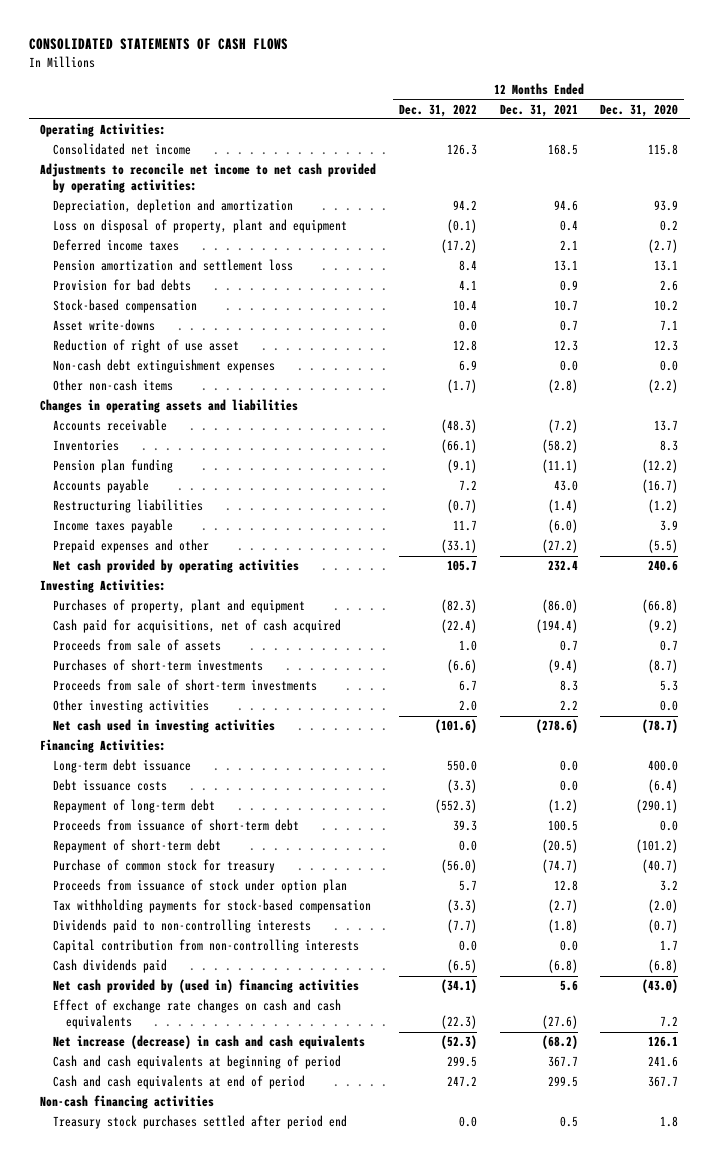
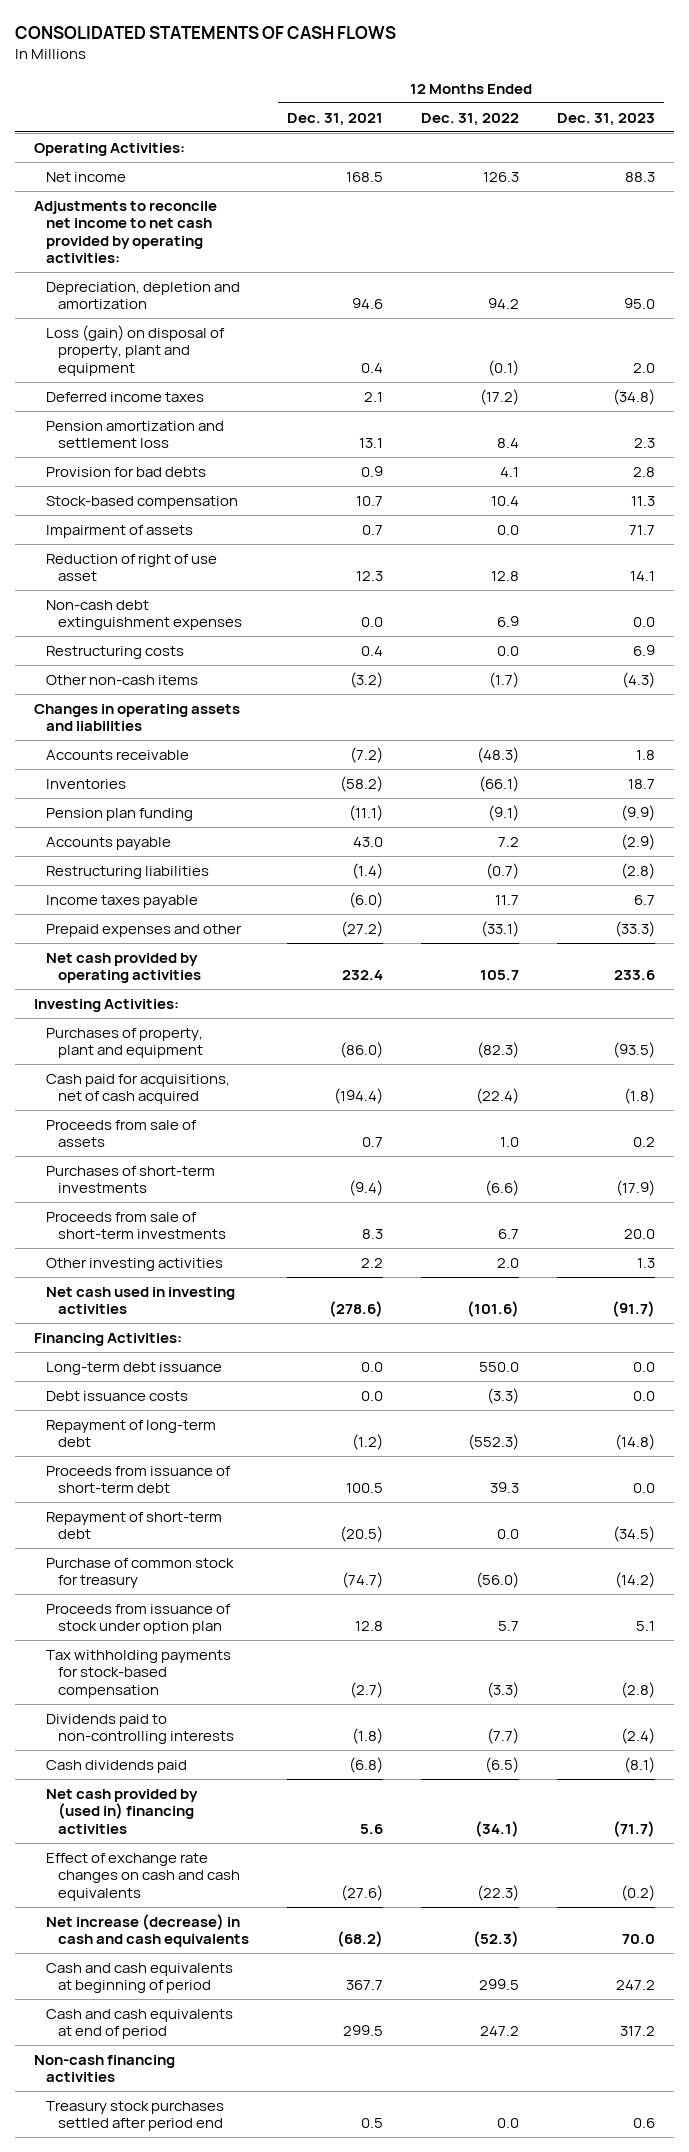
[600,103,679,117] Dec. 31, 2020 -> none
none -> [556,112,655,126] Dec. 31, 2023
[52,143,191,156] Consolidated net income -> [46,171,127,182] Net income
[52,219,347,234] Loss on disposal of property, plant and equipment -> [46,324,226,376] Loss (gain) on disposal of property, plant and equipment
[52,319,155,332] Asset write-downs -> [46,524,194,538] Impairment of assets
none -> [46,645,185,659] Restructuring costs
[547,379,578,394] (2.8) -> [350,671,384,688] (3.2)
[52,939,359,954] Capital contribution from non-controlling interests -> none

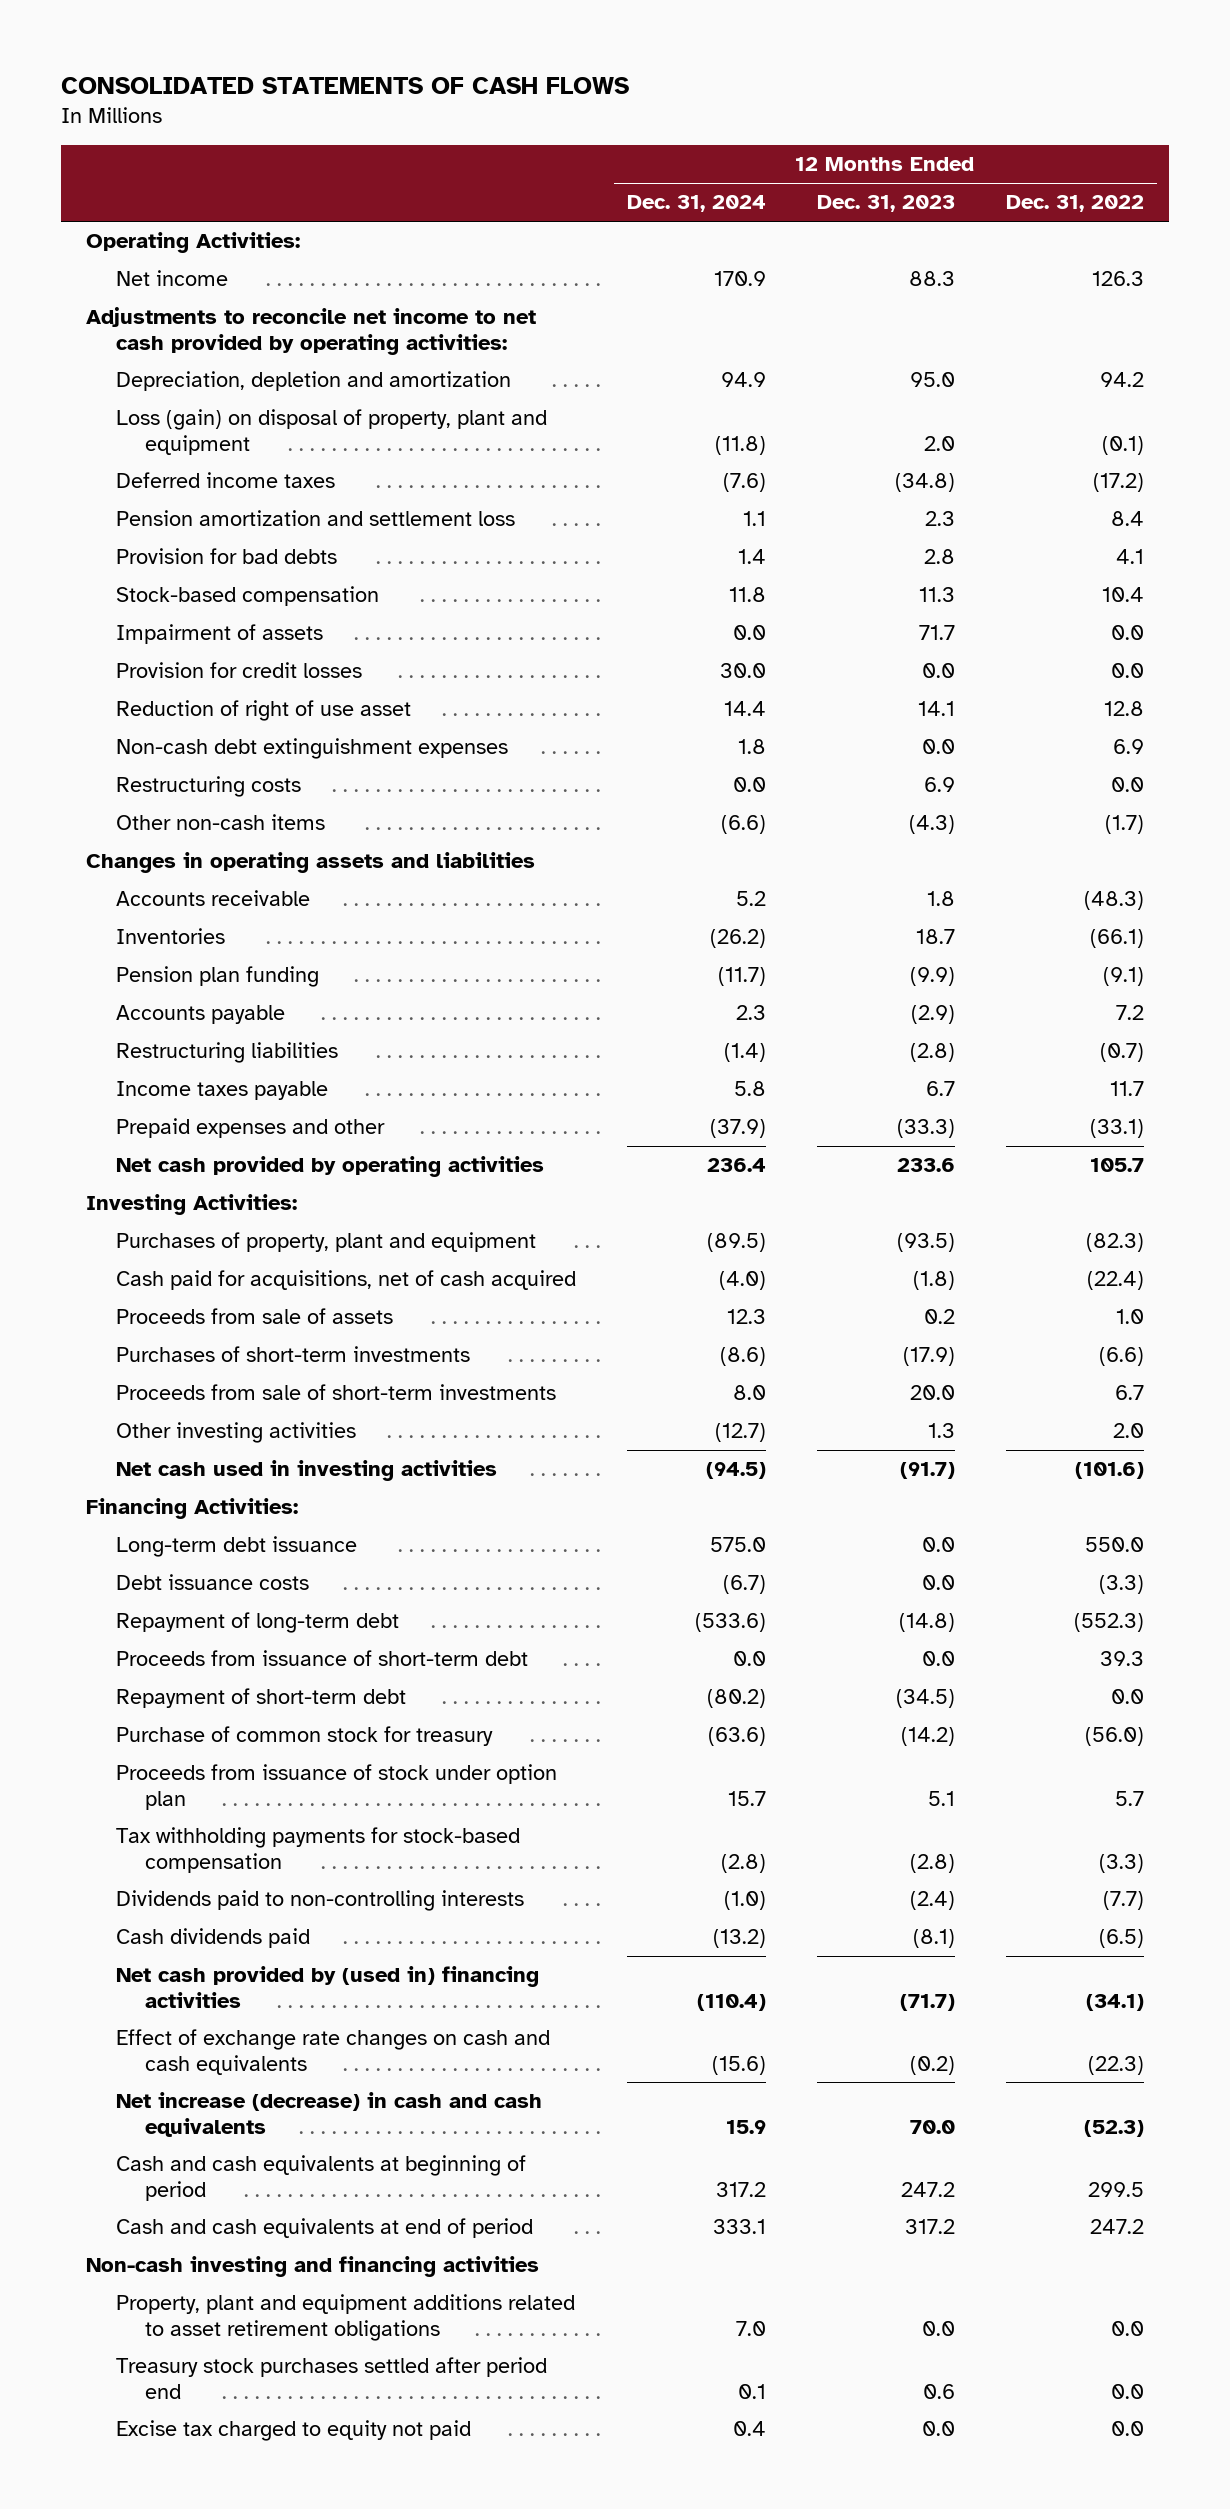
[287,112,384,126] Dec. 31, 2021 -> none
none -> [626,195,766,213] Dec. 31, 2024
none -> [115,662,362,679] Provision for credit losses
[34,2054,176,2083] Non-cash financing activities -> [86,2256,540,2278] Non-cash investing and financing activities
none -> [115,2294,575,2341] Property, plant and equipment additions related to asset retirement obligations
none -> [115,2420,471,2442] Excise tax charged to equity not paid

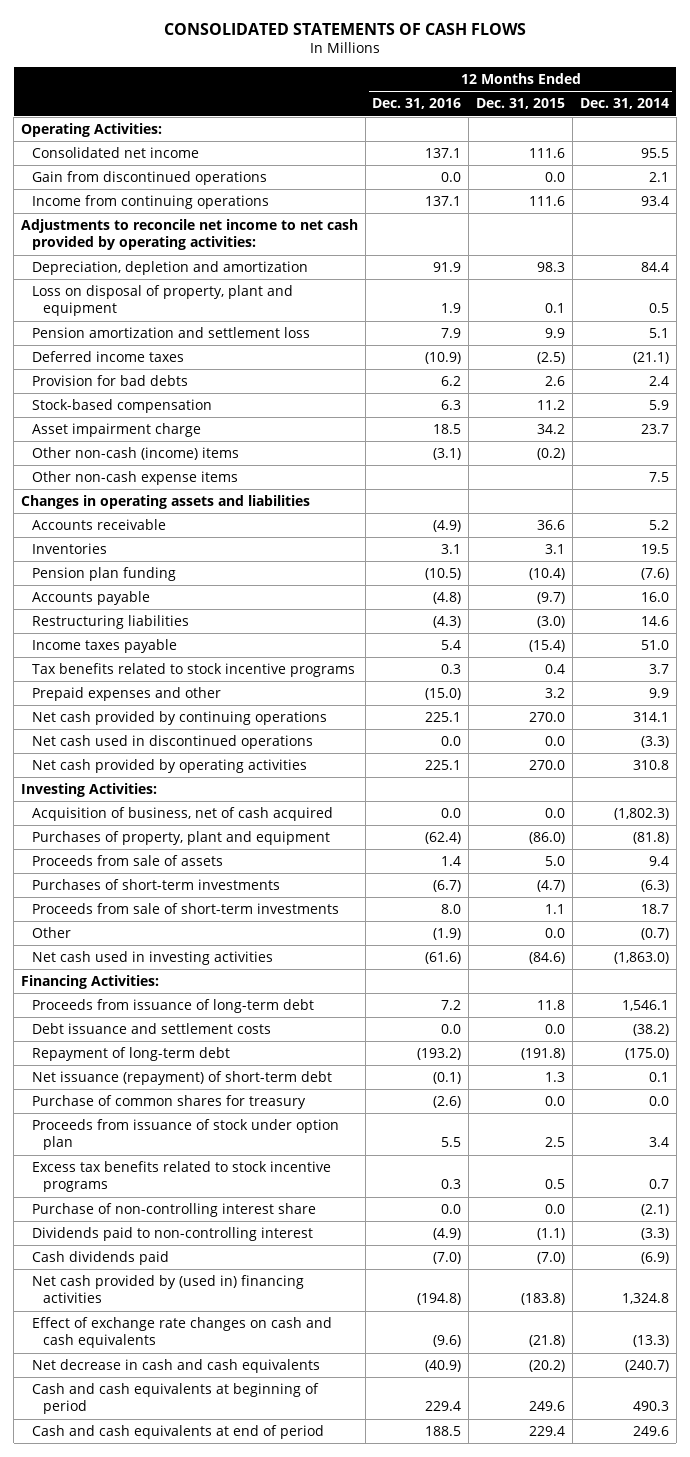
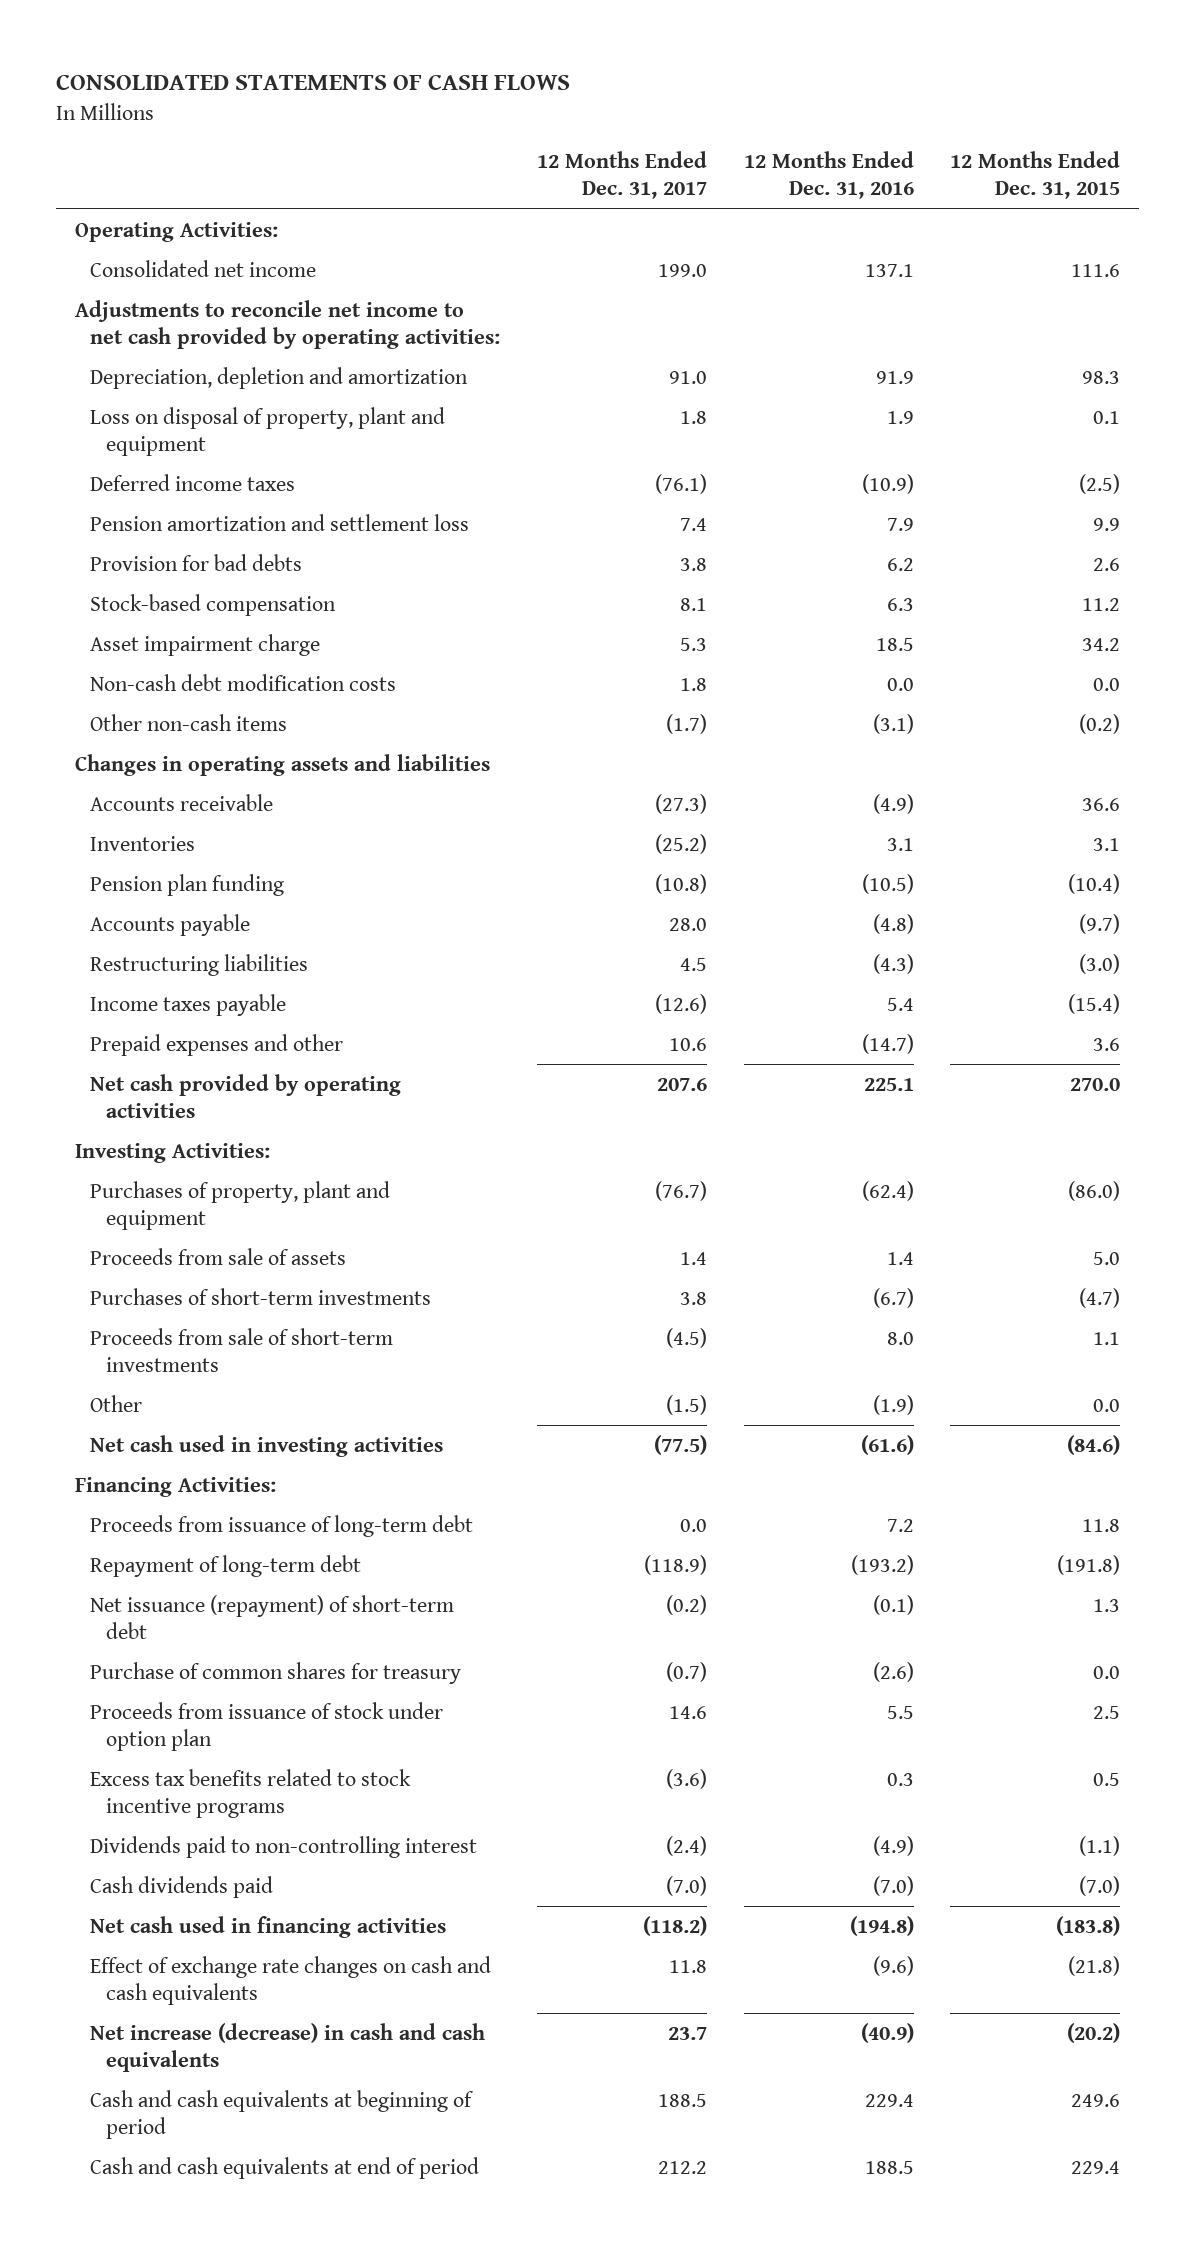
[579,98,669,110] Dec. 31, 2014 -> none
none -> [537,151,708,200] 12 Months Ended Dec. 31, 2017
[31,171,267,186] Gain from discontinued operations -> none
[31,195,269,210] Income from continuing operations -> none
[31,327,310,339] Pension amortization and settlement loss -> [90,513,470,531] Pension amortization and settlement loss
[31,471,238,486] Other non-cash expense items -> none
none -> [90,673,397,691] Non-cash debt modification costs
[31,447,239,461] Other non-cash (income) items -> [90,713,288,731] Other non-cash items
[31,663,355,678] Tax benefits related to stock incentive programs -> none
[31,711,327,726] Net cash provided by continuing operations -> none
[31,735,313,750] Net cash used in discontinued operations -> none
[425,688,462,701] (15.0) -> [861,1033,914,1054] (14.7)
[545,688,566,699] 3.2 -> [1093,1037,1121,1051] 3.6
[31,807,333,822] Acquisition of business, net of cash acquired -> none
[31,1023,271,1035] Debt issuance and settlement costs -> none
[31,1203,316,1218] Purchase of non-controlling interest share -> none
[31,1275,304,1304] Net cash provided by (used in) financing activities -> [90,1915,447,1938] Net cash used in financing activities
[31,1359,320,1374] Net decrease in cash and cash equivalents -> [90,2022,486,2072] Net increase (decrease) in cash and cash equivalents

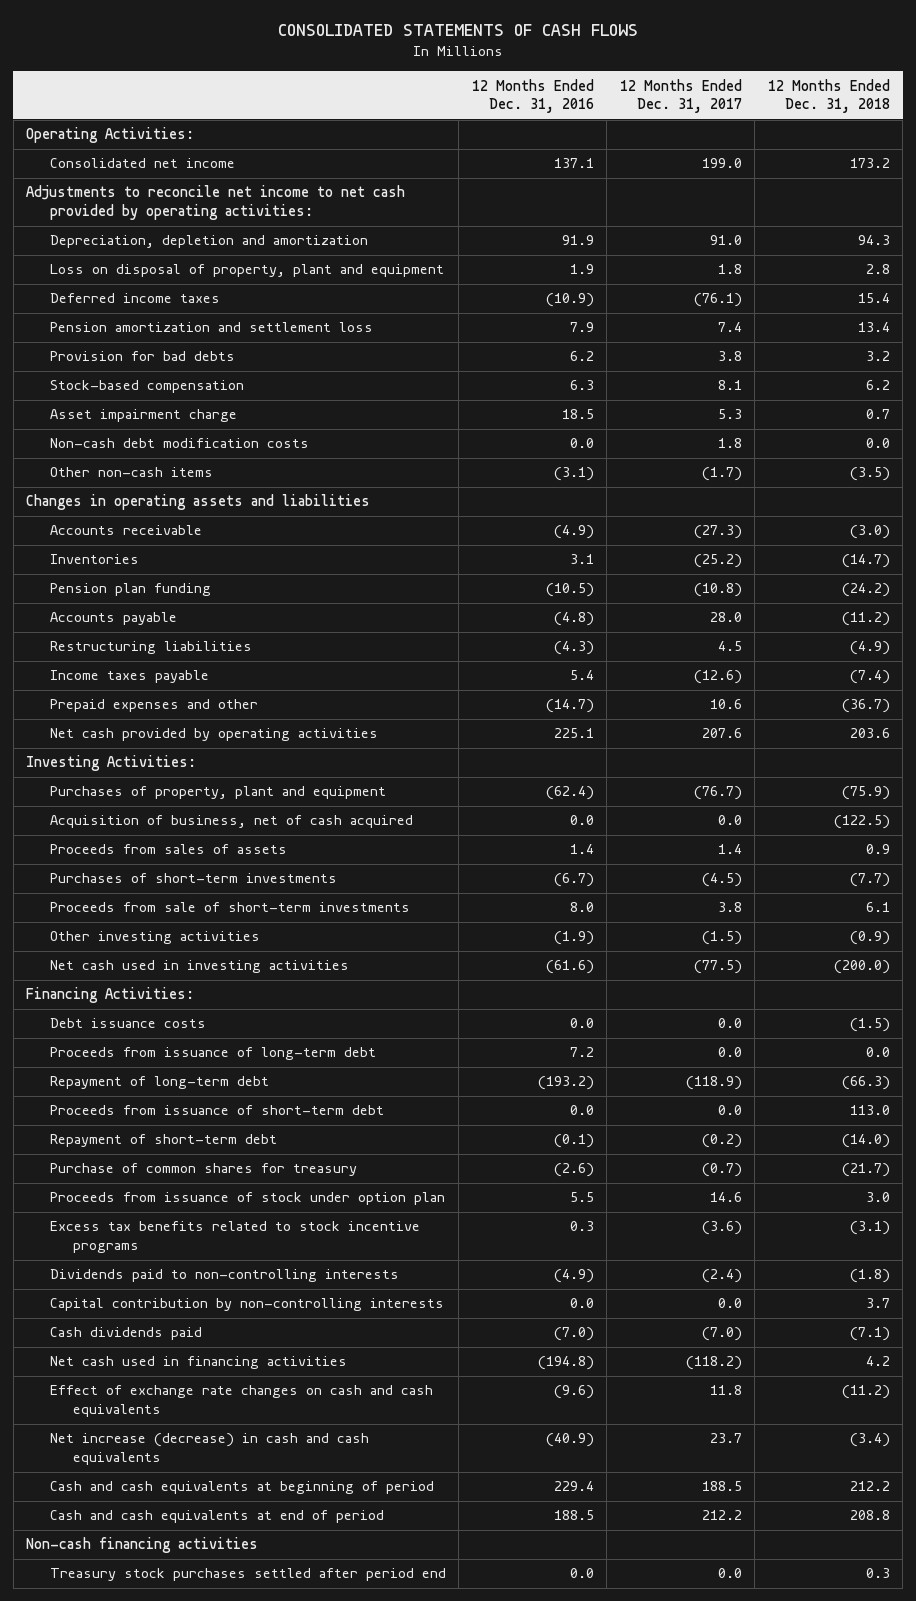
[950,151,1121,200] 12 Months Ended Dec. 31, 2015 -> none
none -> [767,78,890,114] 12 Months Ended Dec. 31, 2018
none -> [49,815,413,829] Acquisition of business, net of cash acquired
[90,1247,347,1265] Proceeds from sale of assets -> [49,844,287,855] Proceeds from sales of assets
[680,1291,708,1305] 3.8 -> [701,873,742,888] (4.5)
[666,1327,708,1348] (4.5) -> [717,902,742,913] 3.8
[90,1394,143,1412] Other -> [49,931,260,945] Other investing activities
none -> [49,1018,206,1029] Debt issuance costs
none -> [49,1105,384,1116] Proceeds from issuance of short-term debt
[90,1594,455,1639] Net issuance (repayment) of short-term debt -> [49,1134,277,1148] Repayment of short-term debt
[90,1835,478,1858] Dividends paid to non-controlling interest -> [49,1269,399,1283] Dividends paid to non-controlling interests
none -> [49,1298,444,1312] Capital contribution by non-controlling interests
none -> [26,1537,259,1554] Non-cash financing activities
none -> [49,1568,446,1582] Treasury stock purchases settled after period end

